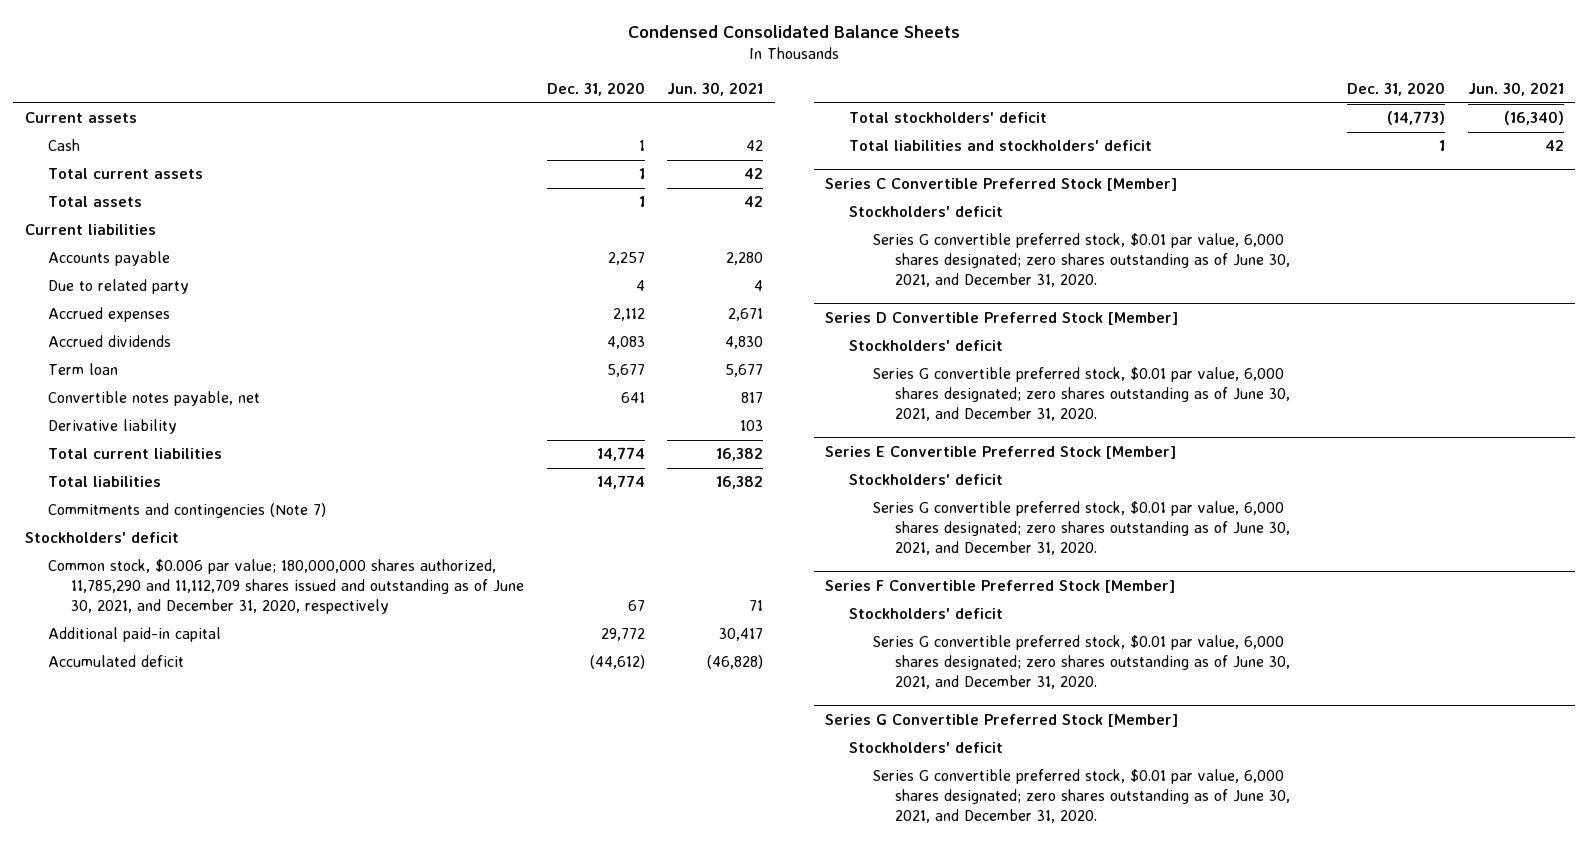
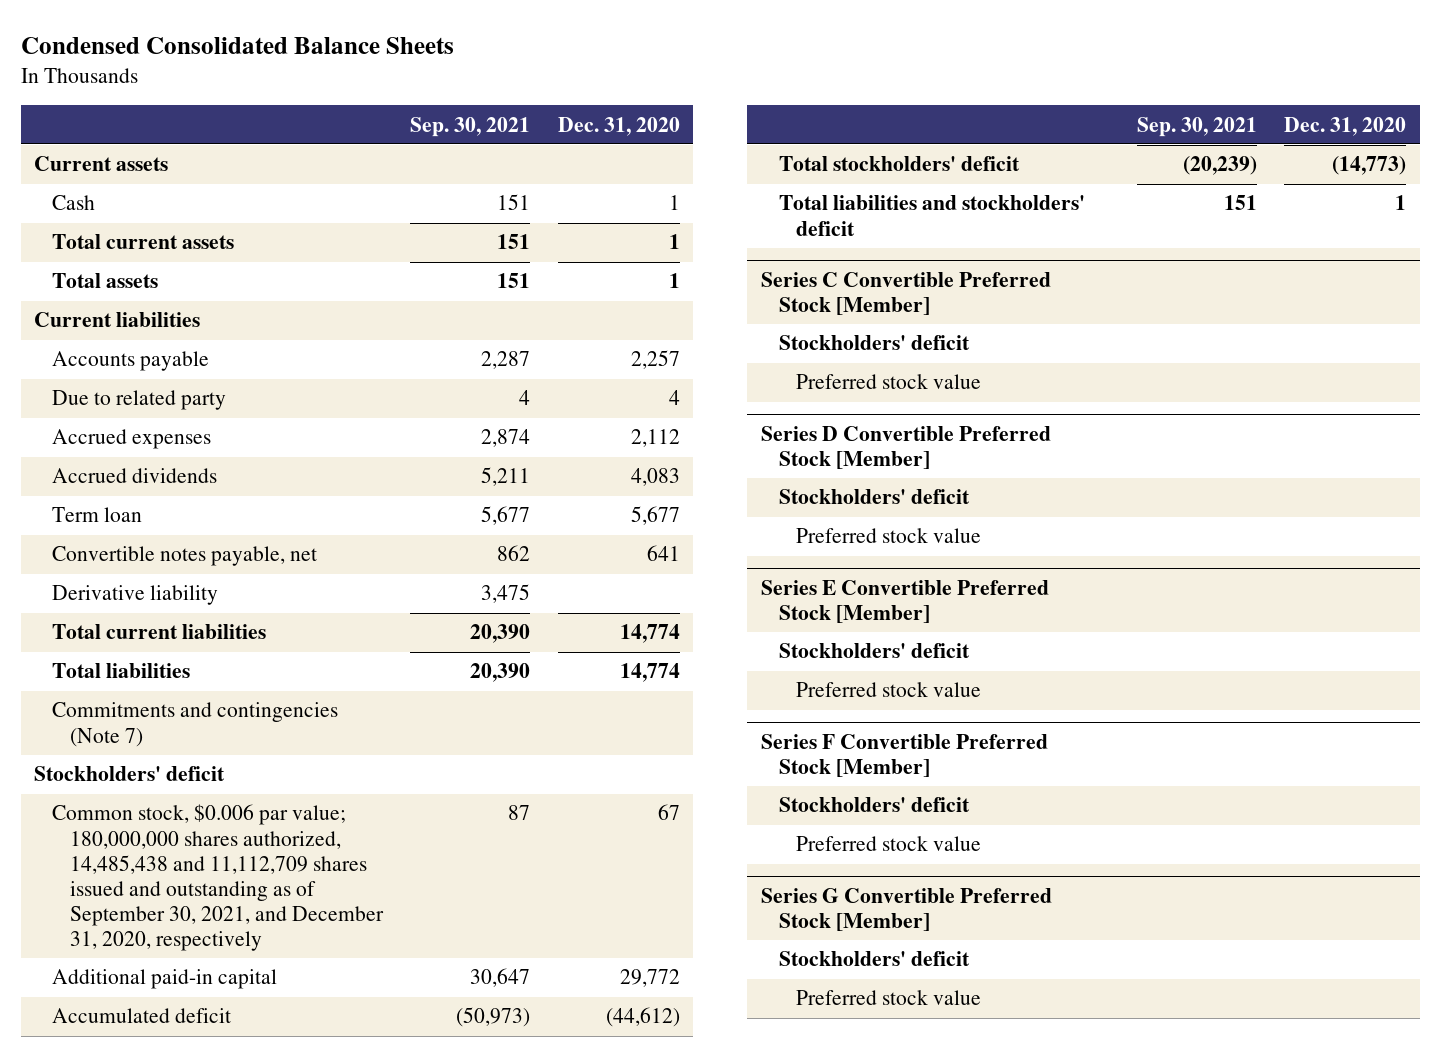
[667,82,764,97] Jun. 30, 2021 -> none
none -> [410,116,531,137] Sep. 30, 2021
[47,559,525,615] Common stock, $0.006 par value; 180,000,000 shares authorized, 11,785,290 and 11,112,709 shares issued and outstanding as of June 30, 2021, and December 31, 2020, respectively -> [52,804,384,952] Common stock, $0.006 par value; 180,000,000 shares authorized, 14,485,438 and 11,112,709 shares issued and outstanding as of September 30, 2021, and December 31, 2020, respectively
[871,233,1291,288] Series G convertible preferred stock, $0.01 par value, 6,000 shares designated; zero shares outstanding as of June 30, 2021, and December 31, 2020. -> [796,374,982,390] Preferred stock value
[871,367,1291,422] Series G convertible preferred stock, $0.01 par value, 6,000 shares designated; zero shares outstanding as of June 30, 2021, and December 31, 2020. -> [796,528,982,544] Preferred stock value
[871,501,1291,556] Series G convertible preferred stock, $0.01 par value, 6,000 shares designated; zero shares outstanding as of June 30, 2021, and December 31, 2020. -> [796,682,982,698] Preferred stock value
[871,635,1291,690] Series G convertible preferred stock, $0.01 par value, 6,000 shares designated; zero shares outstanding as of June 30, 2021, and December 31, 2020. -> [796,836,982,852] Preferred stock value
[871,769,1291,824] Series G convertible preferred stock, $0.01 par value, 6,000 shares designated; zero shares outstanding as of June 30, 2021, and December 31, 2020. -> [796,990,982,1006] Preferred stock value

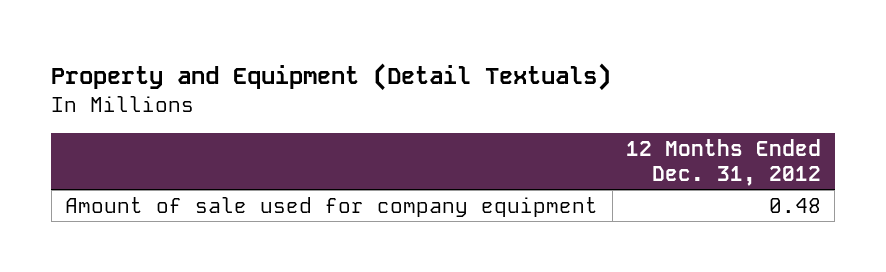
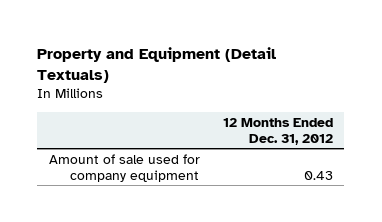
[768,197,821,213] 0.48 -> [303,170,333,180] 0.43

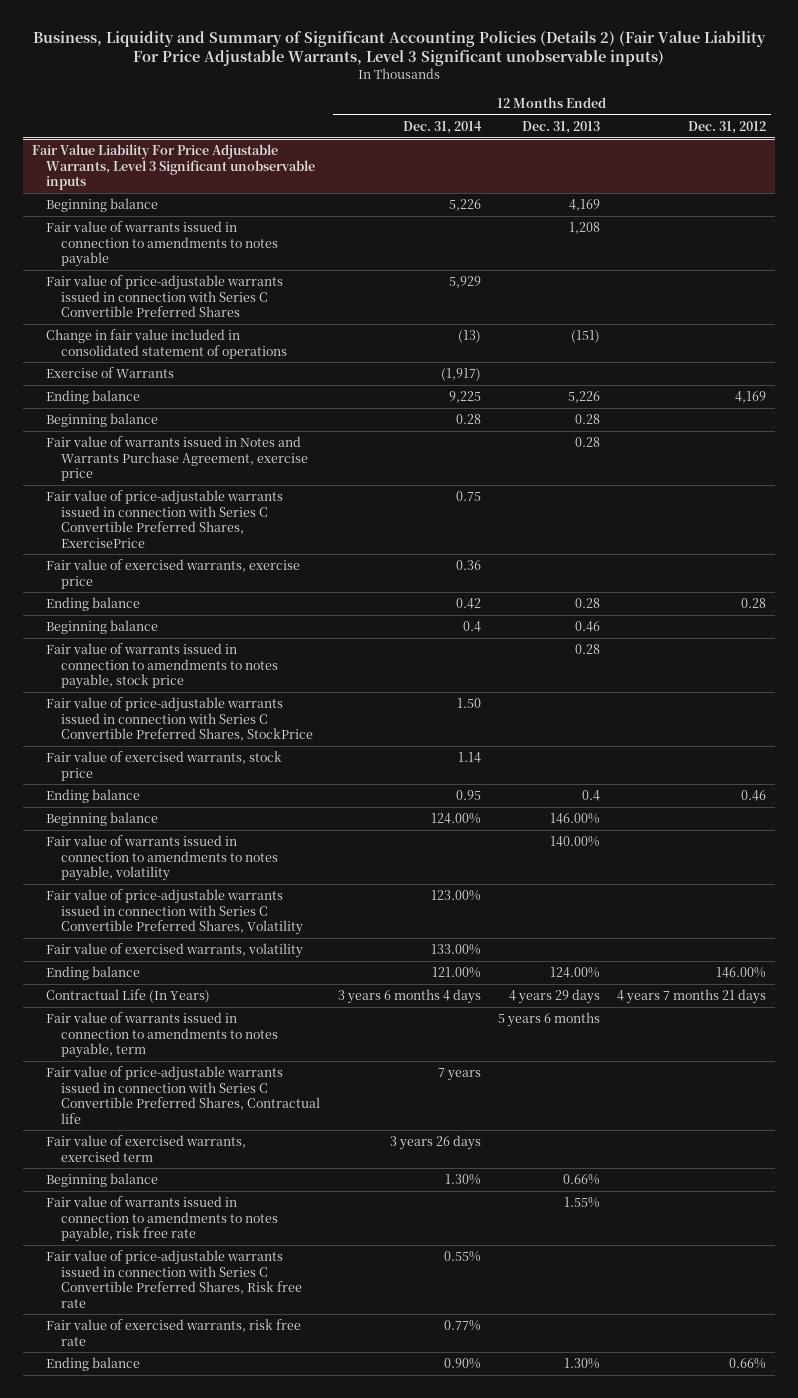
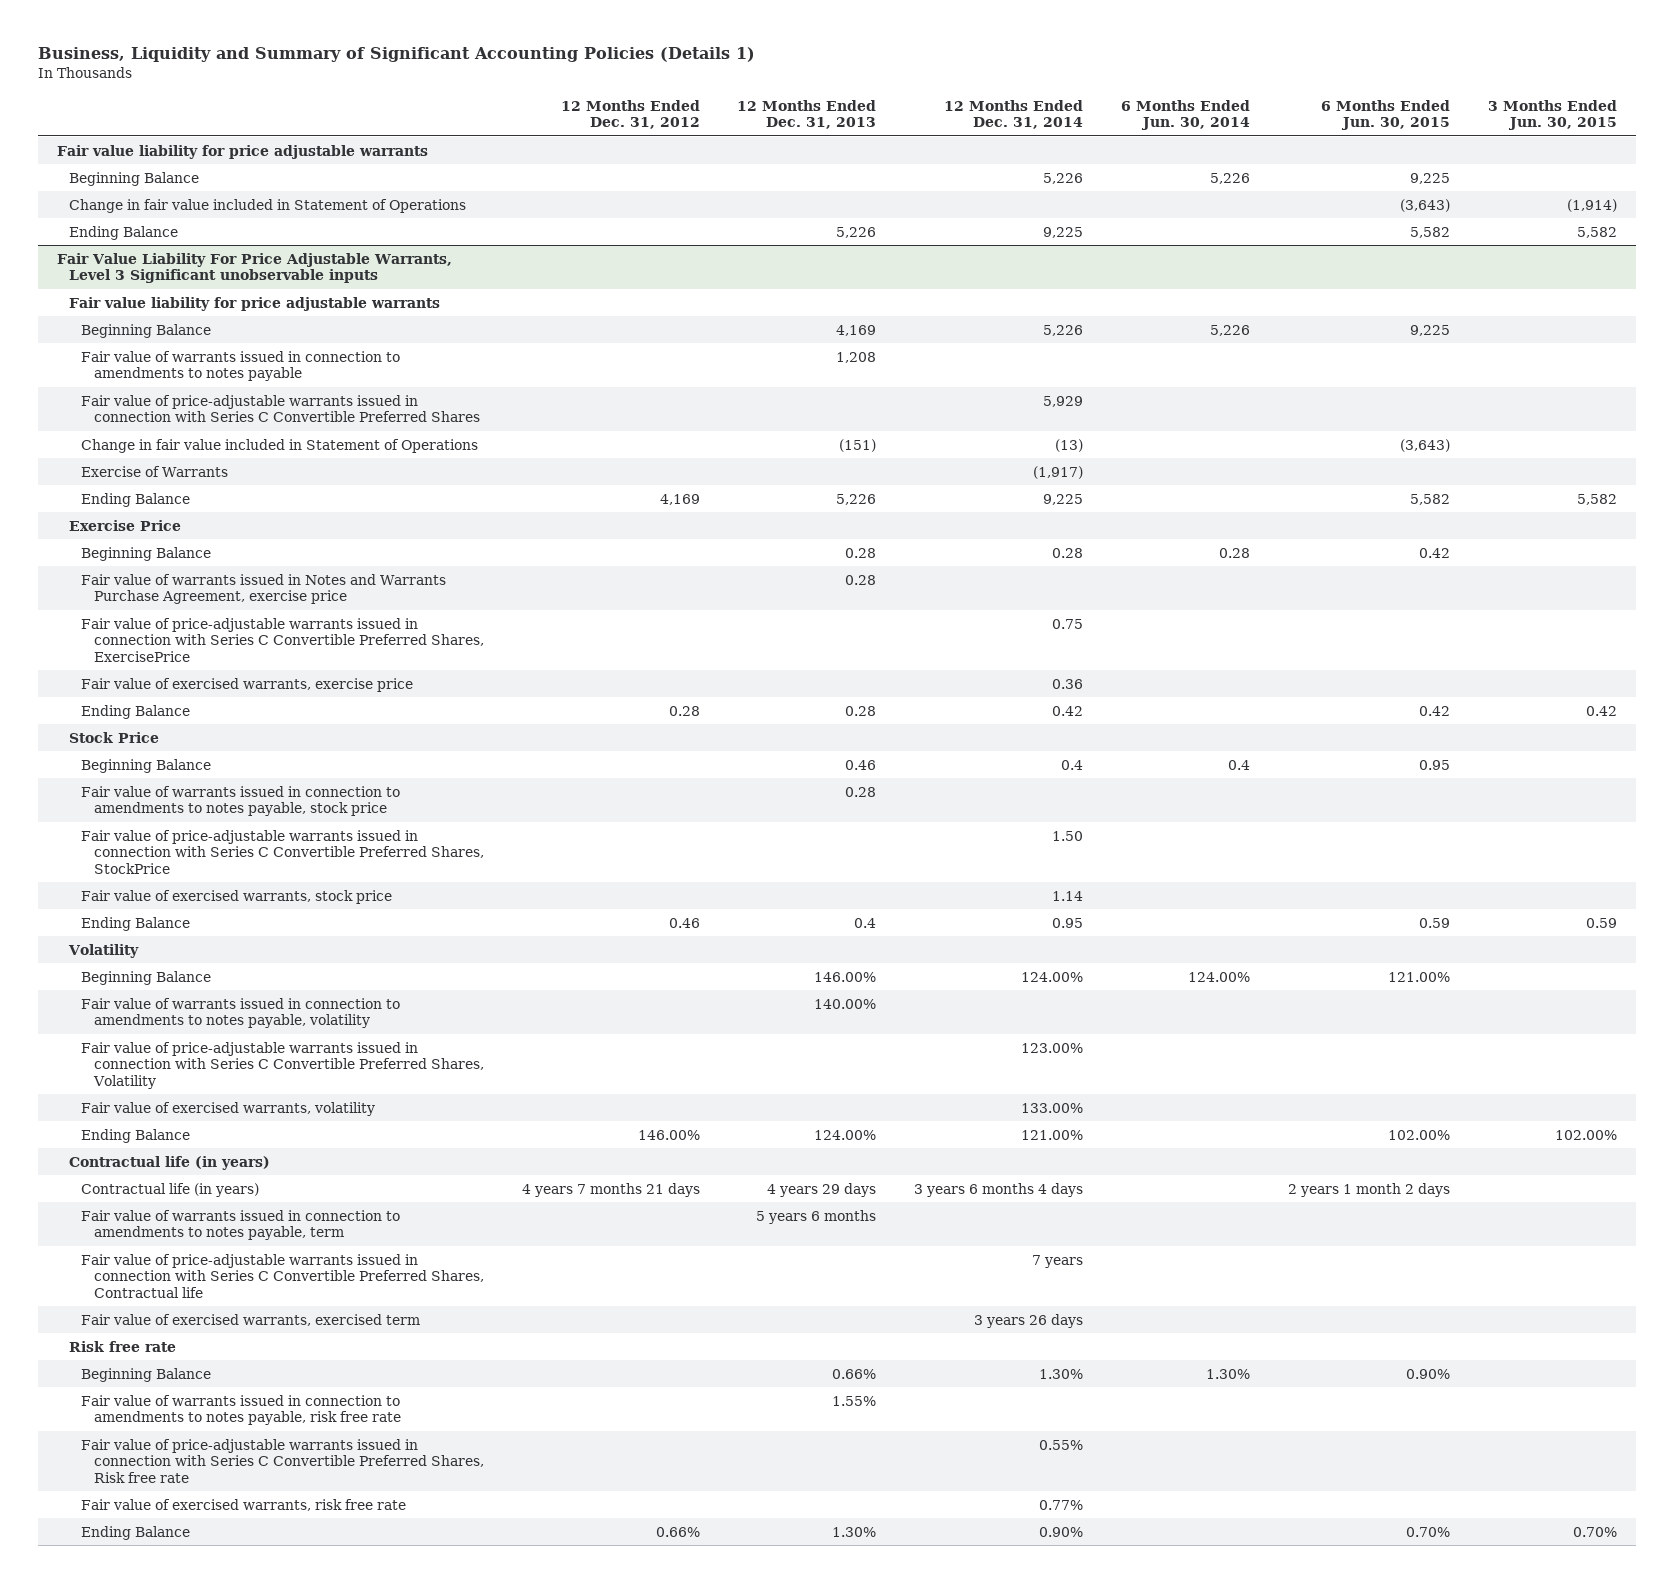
[33,30,767,67] Business, Liquidity and Summary of Significant Accounting Policies (Details 2) (Fair Value Liability For Price Adjustable Warrants, Level 3 Significant unobservable inputs) -> [37,47,755,63] Business, Liquidity and Summary of Significant Accounting Policies (Details 1)
none -> [1121,99,1251,131] 6 Months Ended Jun. 30, 2014
none -> [1321,99,1451,131] 6 Months Ended Jun. 30, 2015
none -> [1488,99,1618,131] 3 Months Ended Jun. 30, 2015
none -> [56,144,428,159] Fair value liability for price adjustable warrants
none -> [68,171,199,186] Beginning Balance
none -> [68,198,466,213] Change in fair value included in Statement of Operations
none -> [68,225,178,240] Ending Balance
none -> [68,296,440,311] Fair value liability for price adjustable warrants
[46,198,159,213] Beginning balance -> [81,323,212,338] Beginning Balance
[46,329,288,359] Change in fair value included in consolidated statement of operations -> [81,438,479,453] Change in fair value included in Statement of Operations
[46,390,141,405] Ending balance -> [81,492,191,507] Ending Balance
none -> [68,519,181,531] Exercise Price
[46,413,159,428] Beginning balance -> [81,546,212,561] Beginning Balance
[46,597,141,612] Ending balance -> [81,704,191,719] Ending Balance
none -> [68,731,159,743] Stock Price
[46,620,159,635] Beginning balance -> [81,758,212,773] Beginning Balance
[46,789,141,804] Ending balance -> [81,916,191,931] Ending Balance
none -> [67,943,139,958] Volatility
[46,812,159,827] Beginning balance -> [81,970,212,985] Beginning Balance
[46,966,141,981] Ending balance -> [81,1128,191,1143] Ending Balance
none -> [68,1155,270,1170] Contractual life (in years)
[46,989,211,1004] Contractual Life (In Years) -> [81,1182,260,1197] Contractual life (in years)
none -> [68,1340,176,1352] Risk free rate
[46,1173,159,1188] Beginning balance -> [81,1367,212,1382] Beginning Balance
[46,1357,141,1372] Ending balance -> [81,1525,191,1540] Ending Balance

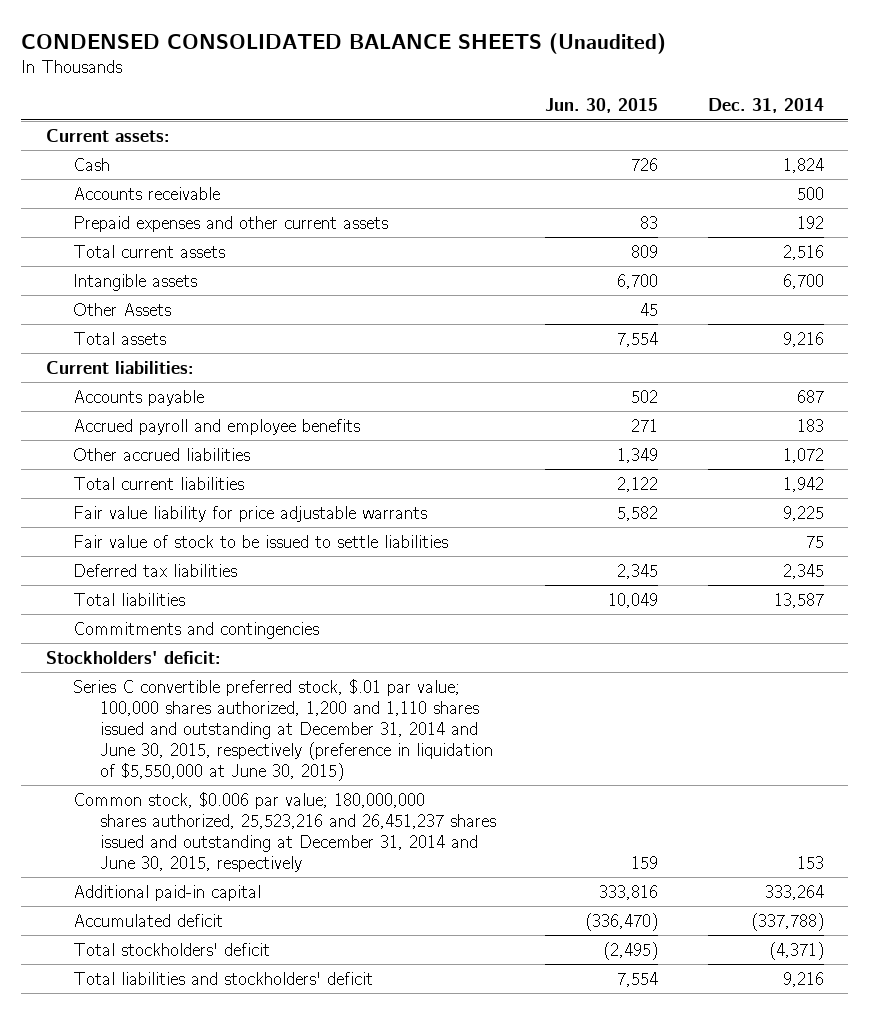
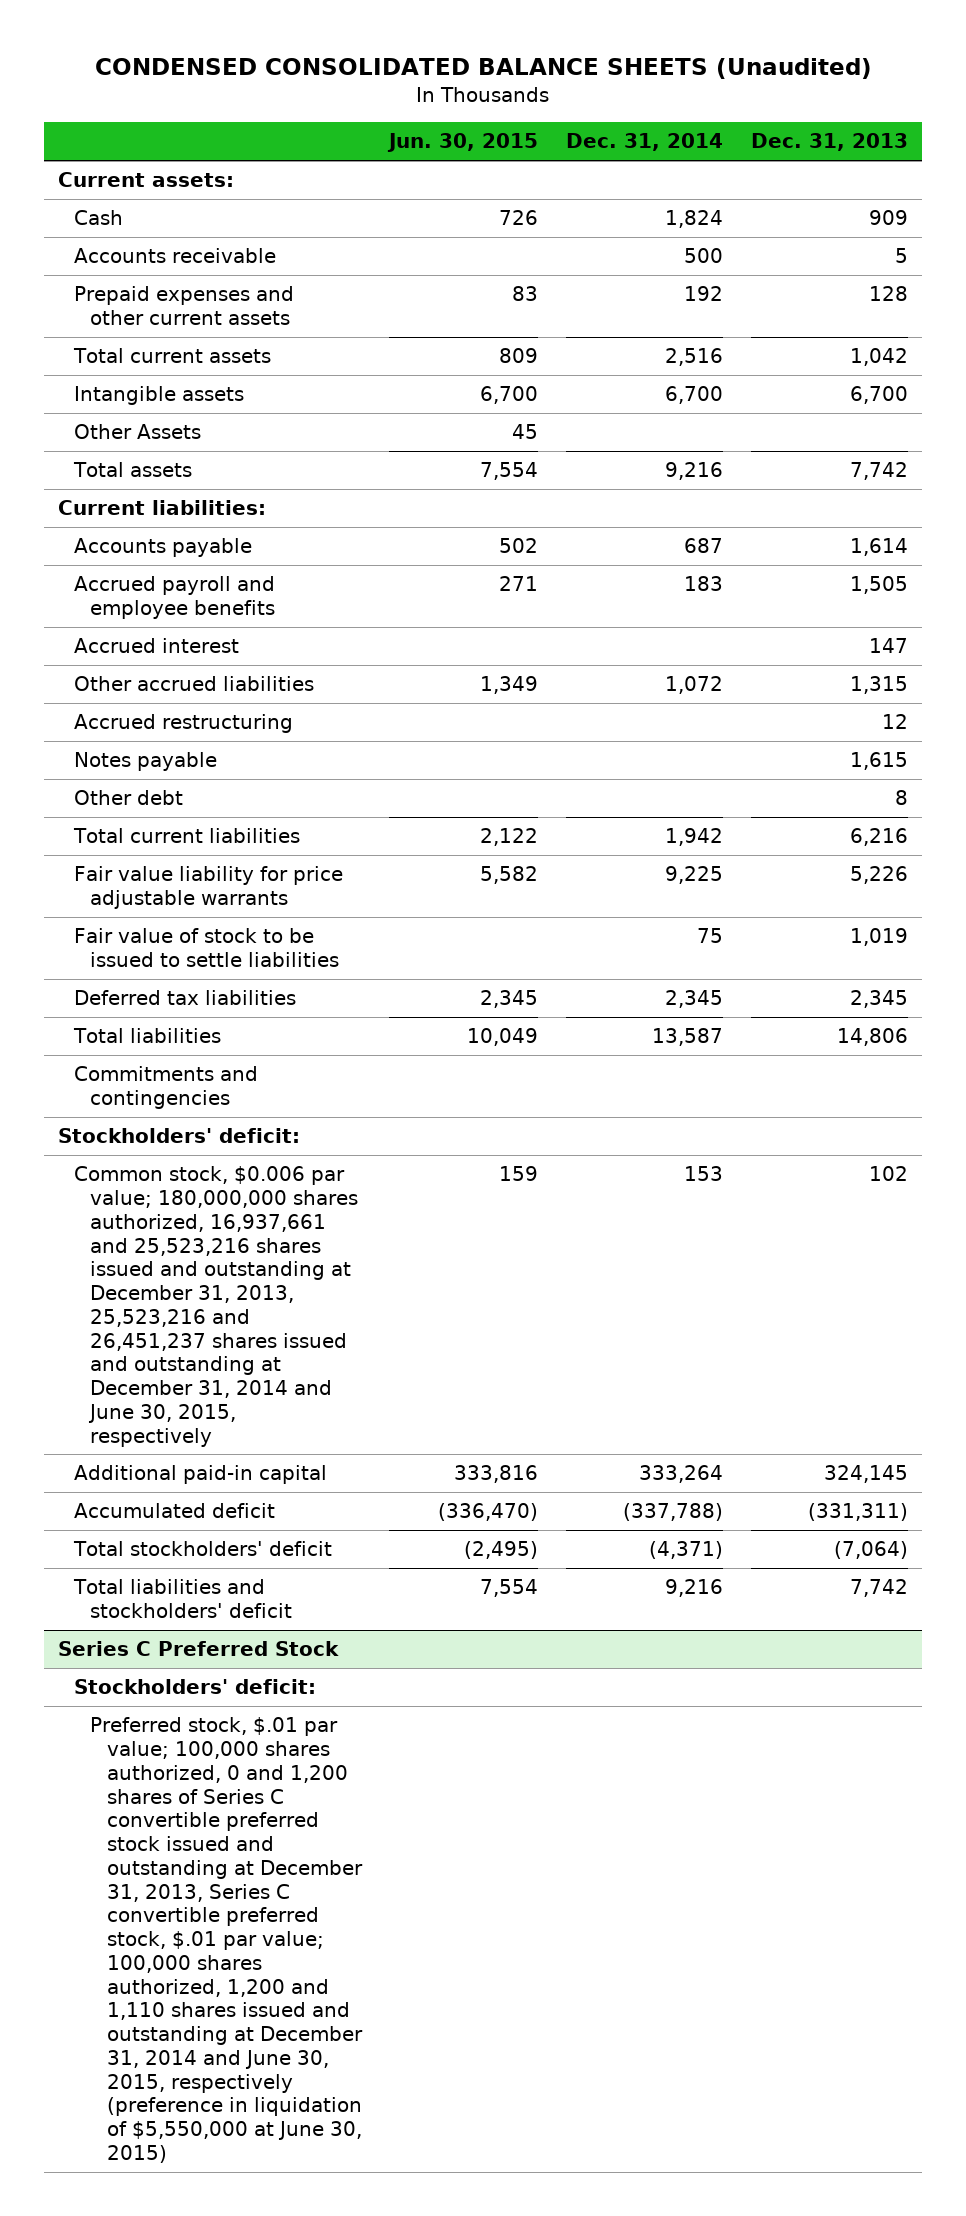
none -> [750,133,908,152] Dec. 31, 2013
none -> [74,638,240,654] Accrued interest
none -> [74,714,294,734] Accrued restructuring
none -> [74,752,218,772] Notes payable
none -> [74,790,184,806] Other debt
[72,678,494,782] Series C convertible preferred stock, $.01 par value; 100,000 shares authorized, 1,200 and 1,110 shares issued and outstanding at December 31, 2014 and June 30, 2015, respectively (preference in liquidation of $5,550,000 at June 30, 2015) -> none
[72,791,497,872] Common stock, $0.006 par value; 180,000,000 shares authorized, 25,523,216 and 26,451,237 shares issued and outstanding at December 31, 2014 and June 30, 2015, respectively -> [74,1166,359,1447] Common stock, $0.006 par value; 180,000,000 shares authorized, 16,937,661 and 25,523,216 shares issued and outstanding at December 31, 2013, 25,523,216 and 26,451,237 shares issued and outstanding at December 31, 2014 and June 30, 2015, respectively
none -> [57,1641,339,1657] Series C Preferred Stock
none -> [74,1679,317,1695] Stockholders' deficit:
none -> [90,1717,363,2163] Preferred stock, $.01 par value; 100,000 shares authorized, 0 and 1,200 shares of Series C convertible preferred stock issued and outstanding at December 31, 2013, Series C convertible preferred stock, $.01 par value; 100,000 shares authorized, 1,200 and 1,110 shares issued and outstanding at December 31, 2014 and June 30, 2015, respectively (preference in liquidation of $5,550,000 at June 30, 2015)

